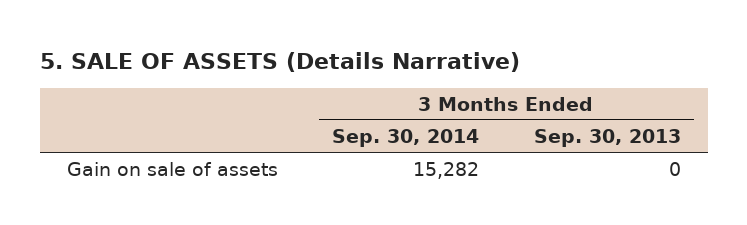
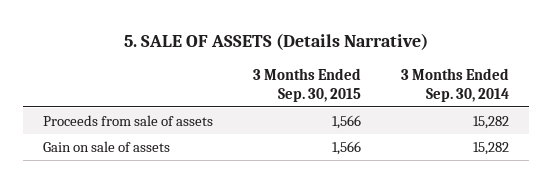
[533,128,681,147] Sep. 30, 2013 -> none
none -> [252,68,361,102] 3 Months Ended Sep. 30, 2015
none -> [42,115,213,127] Proceeds from sale of assets

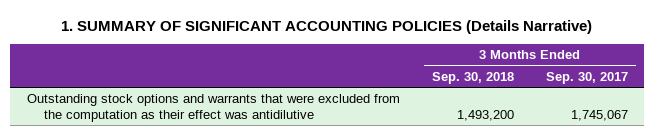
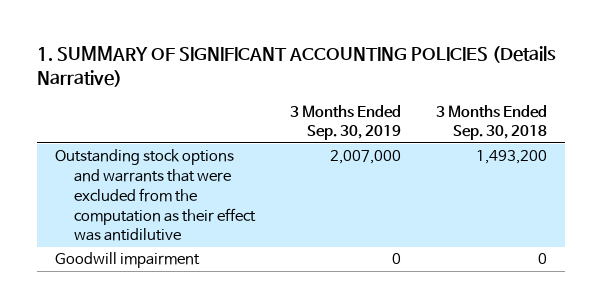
[545,71,628,84] Sep. 30, 2017 -> none
none -> [290,104,402,141] 3 Months Ended Sep. 30, 2019
none -> [54,252,200,269] Goodwill impairment

